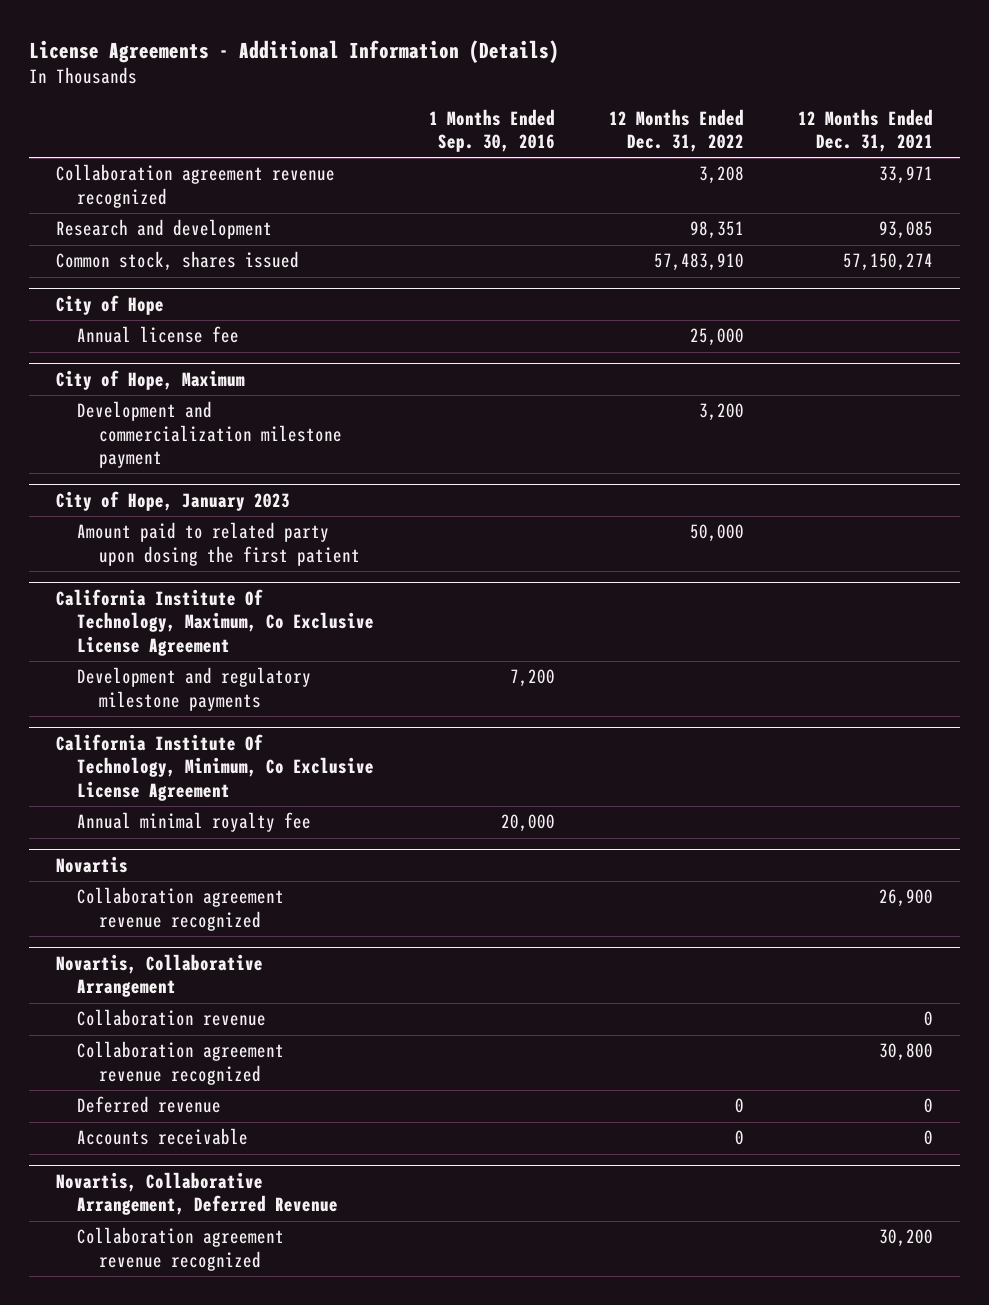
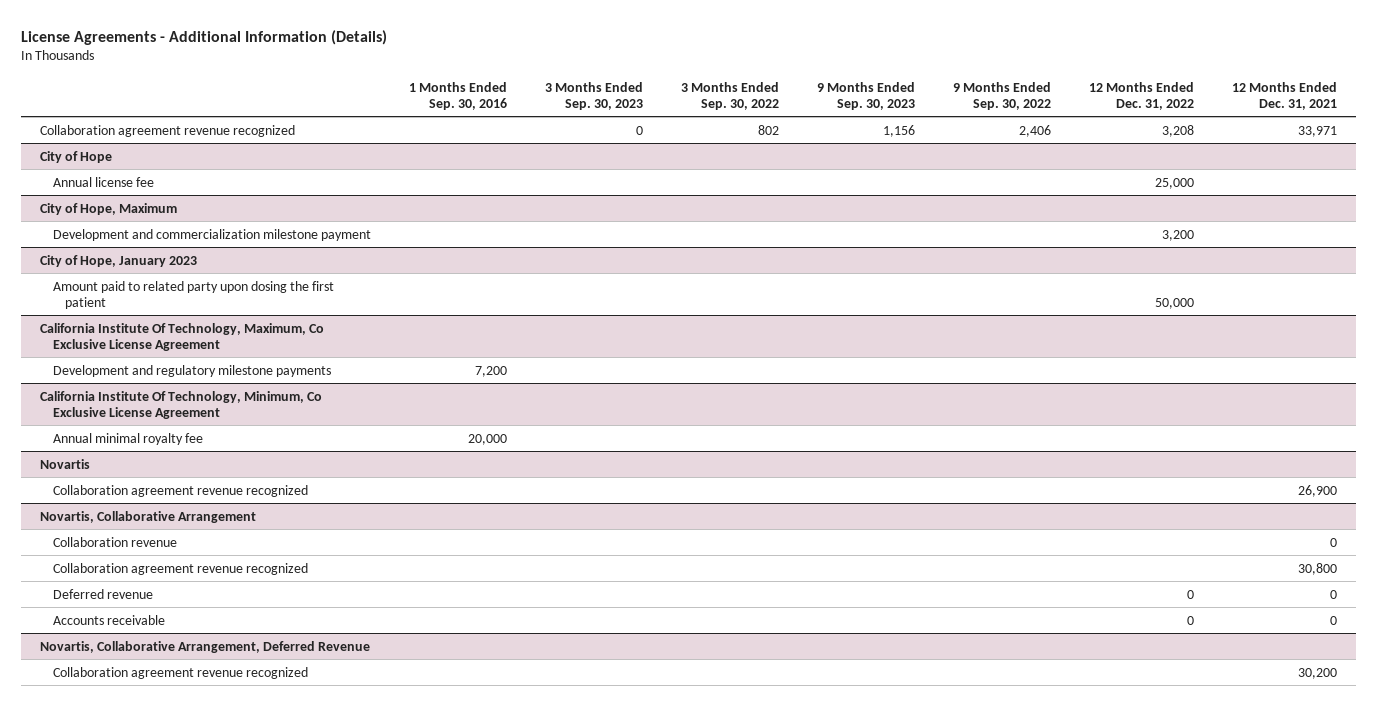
none -> [544,81,643,110] 3 Months Ended Sep. 30, 2023
none -> [680,81,779,110] 3 Months Ended Sep. 30, 2022
none -> [816,81,915,110] 9 Months Ended Sep. 30, 2023
none -> [952,81,1051,110] 9 Months Ended Sep. 30, 2022
[55,219,272,240] Research and development -> none
[55,251,299,272] Common stock, shares issued -> none

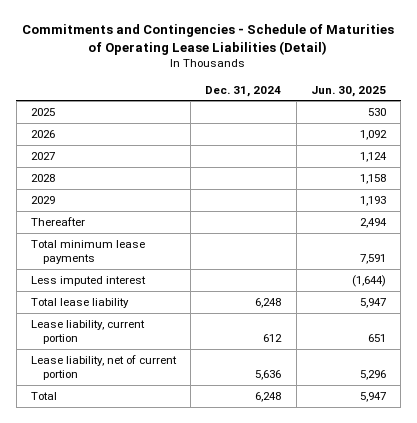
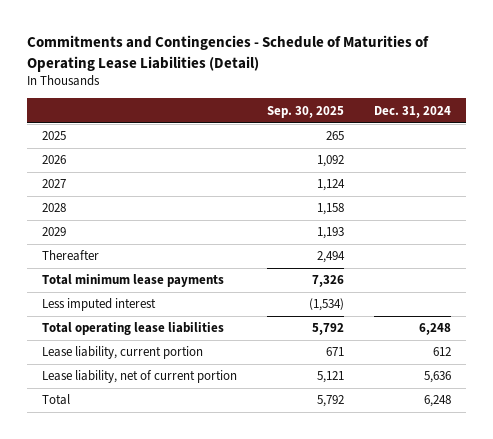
[310,85,386,97] Jun. 30, 2025 -> none
none -> [266,105,344,118] Sep. 30, 2025
[31,297,130,308] Total lease liability -> [41,322,224,336] Total operating lease liabilities

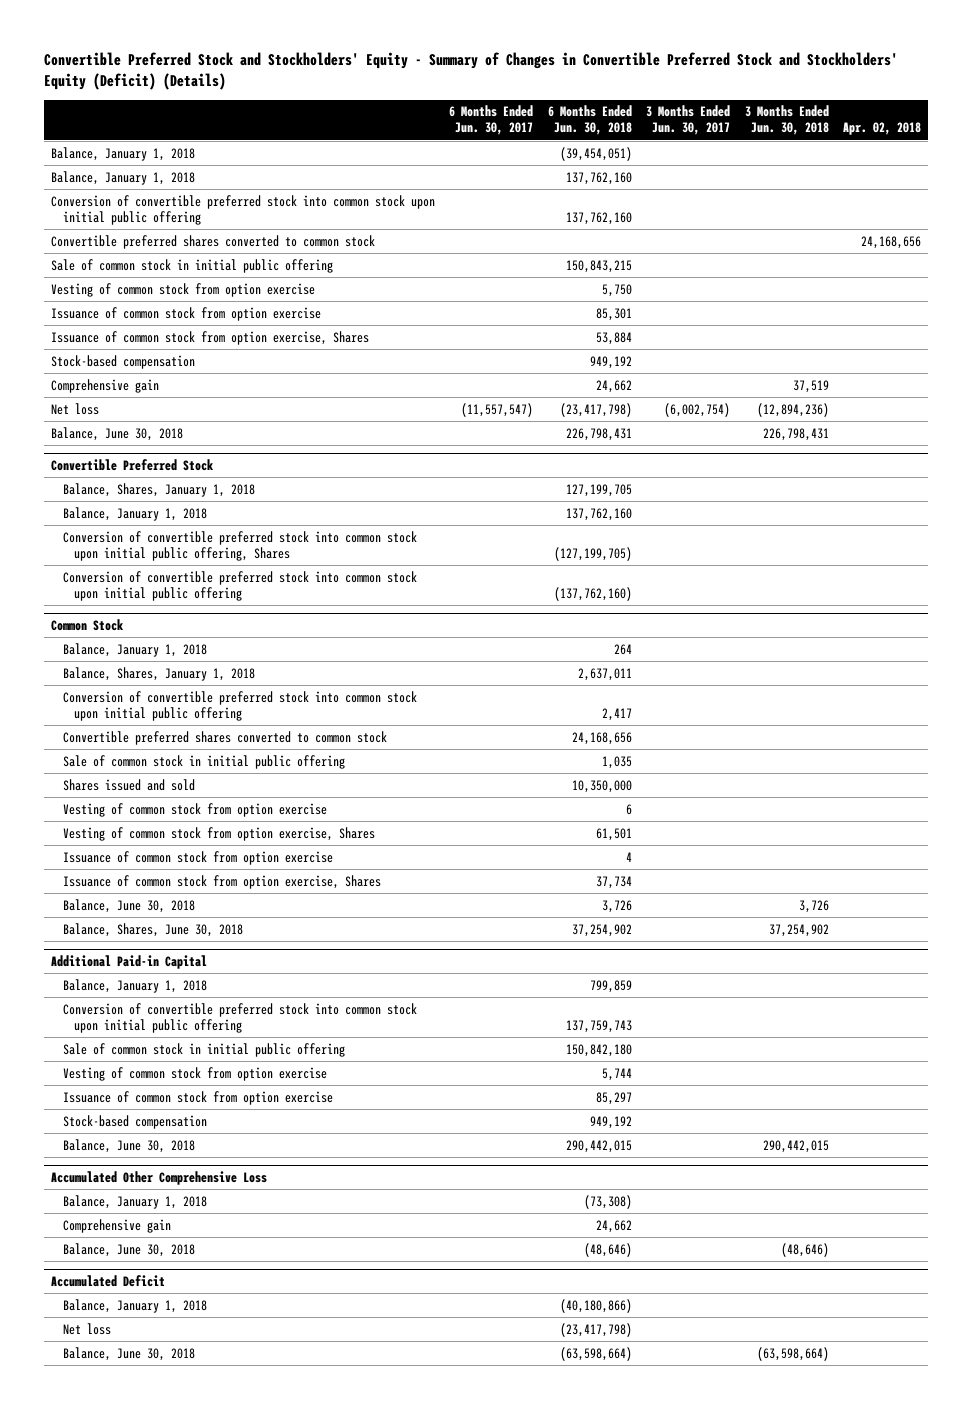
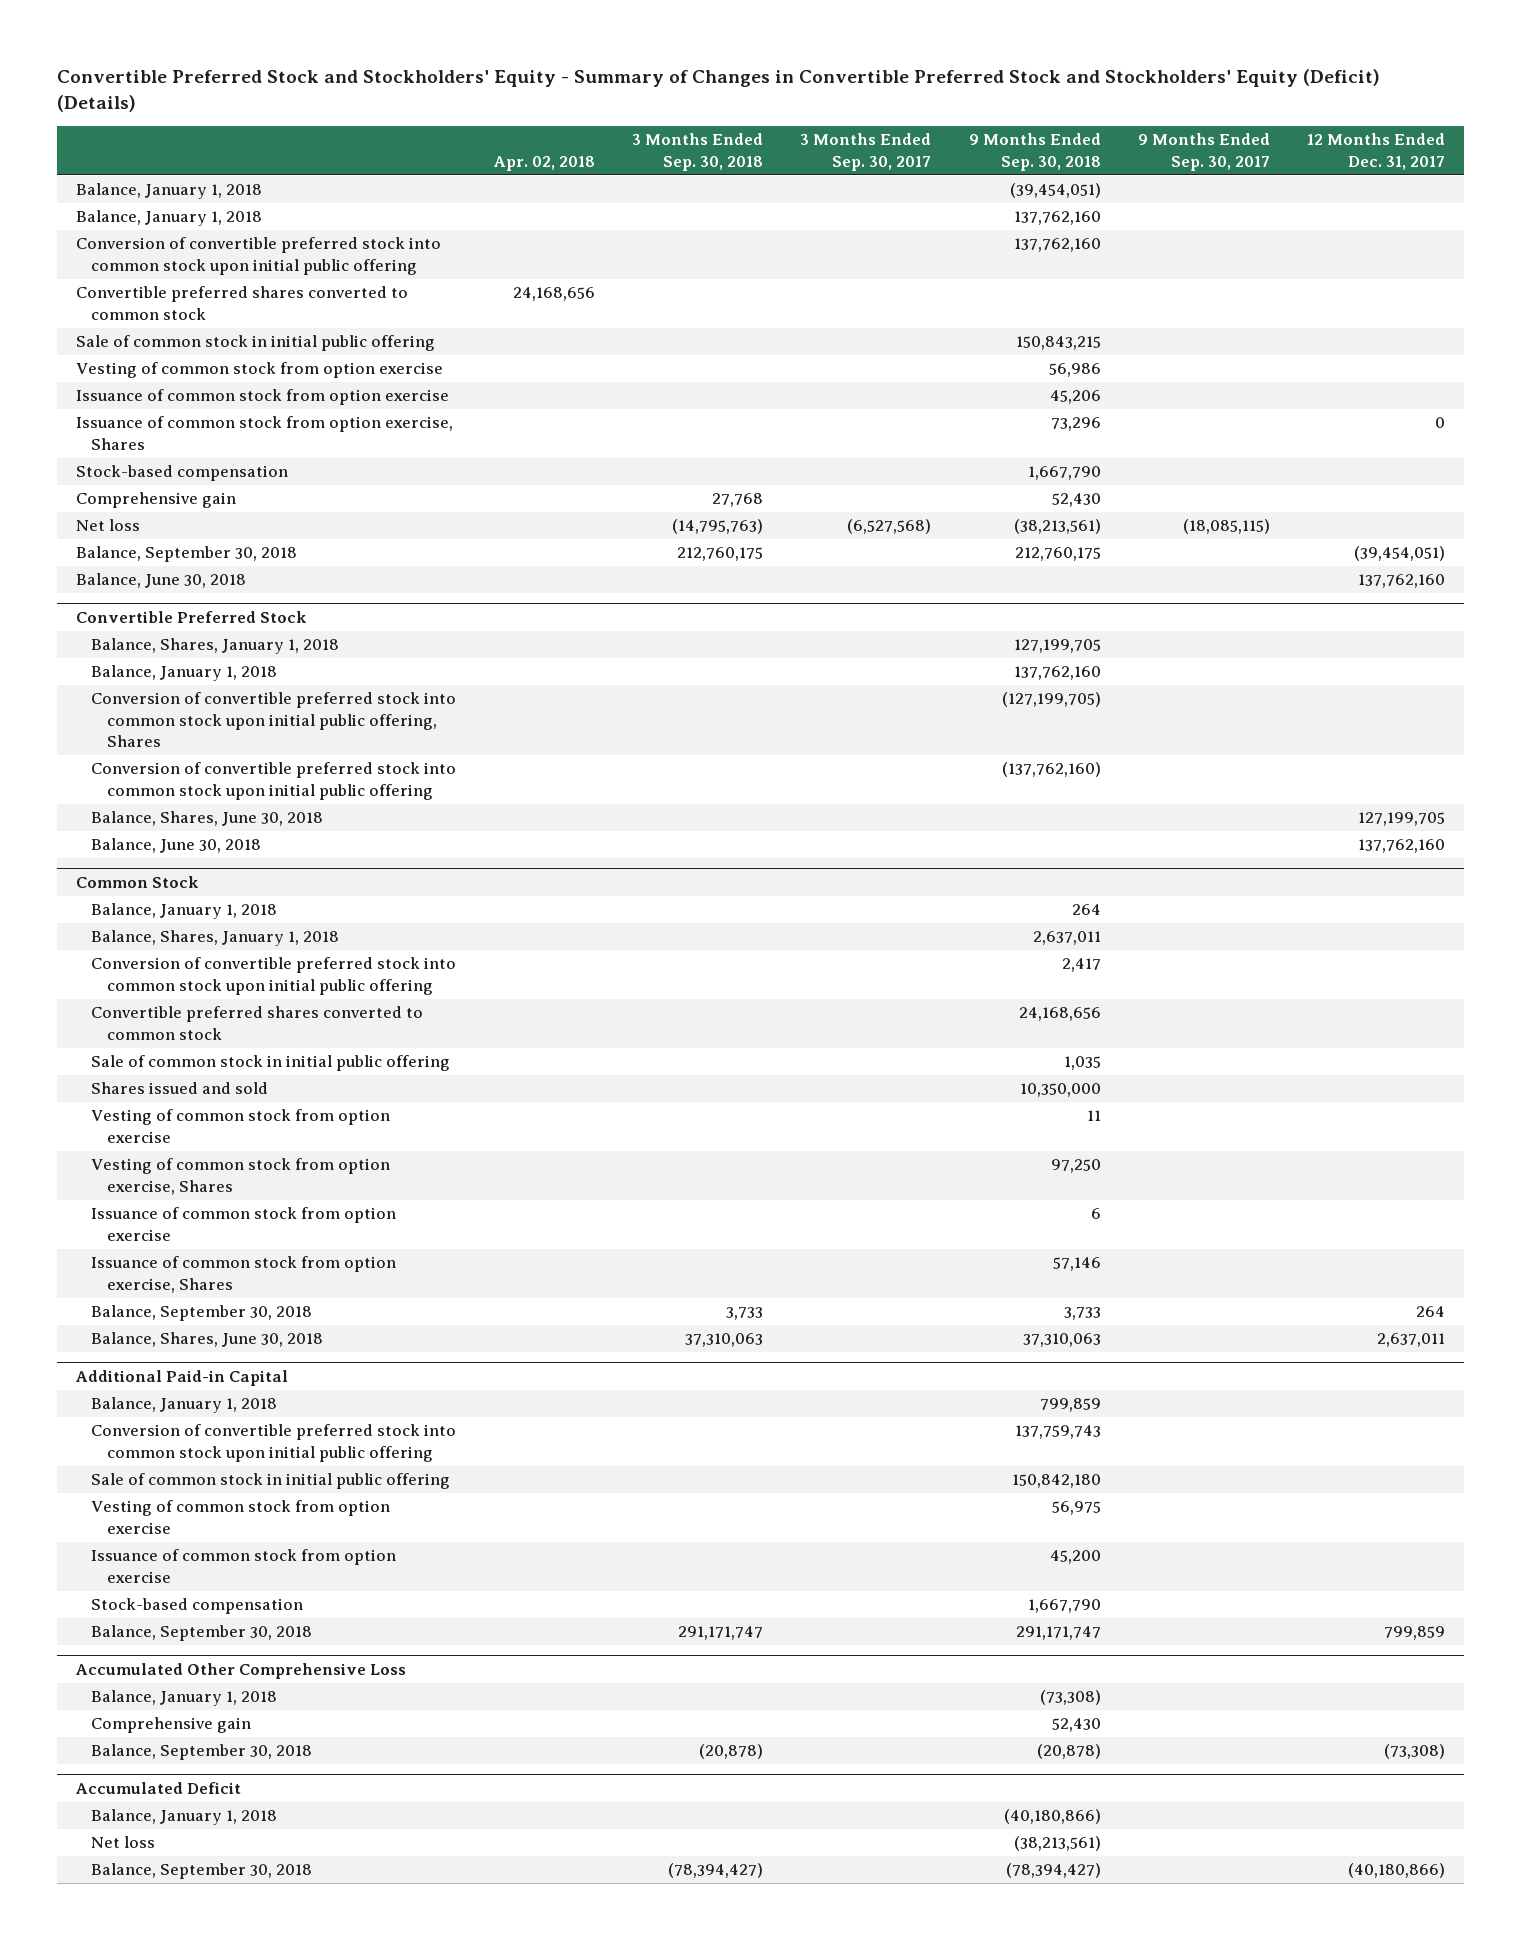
[449,105,534,136] 6 Months Ended Jun. 30, 2017 -> none
[547,105,632,136] 6 Months Ended Jun. 30, 2018 -> none
[646,105,731,136] 3 Months Ended Jun. 30, 2017 -> none
[744,105,829,136] 3 Months Ended Jun. 30, 2018 -> none
none -> [632,133,764,171] 3 Months Ended Sep. 30, 2018
none -> [800,133,932,171] 3 Months Ended Sep. 30, 2017
none -> [968,133,1101,171] 9 Months Ended Sep. 30, 2018
none -> [1137,133,1270,171] 9 Months Ended Sep. 30, 2017
none -> [1307,133,1446,170] 12 Months Ended Dec. 31, 2017
none -> [75,546,297,563] Balance, September 30, 2018
none -> [91,811,324,827] Balance, Shares, June 30, 2018
none -> [91,838,262,854] Balance, June 30, 2018
[62,898,195,913] Balance, June 30, 2018 -> [91,1305,313,1322] Balance, September 30, 2018
[62,1138,195,1153] Balance, June 30, 2018 -> [91,1625,313,1642] Balance, September 30, 2018
[62,1242,195,1257] Balance, June 30, 2018 -> [91,1744,313,1761] Balance, September 30, 2018
[62,1346,195,1361] Balance, June 30, 2018 -> [91,1863,313,1880] Balance, September 30, 2018

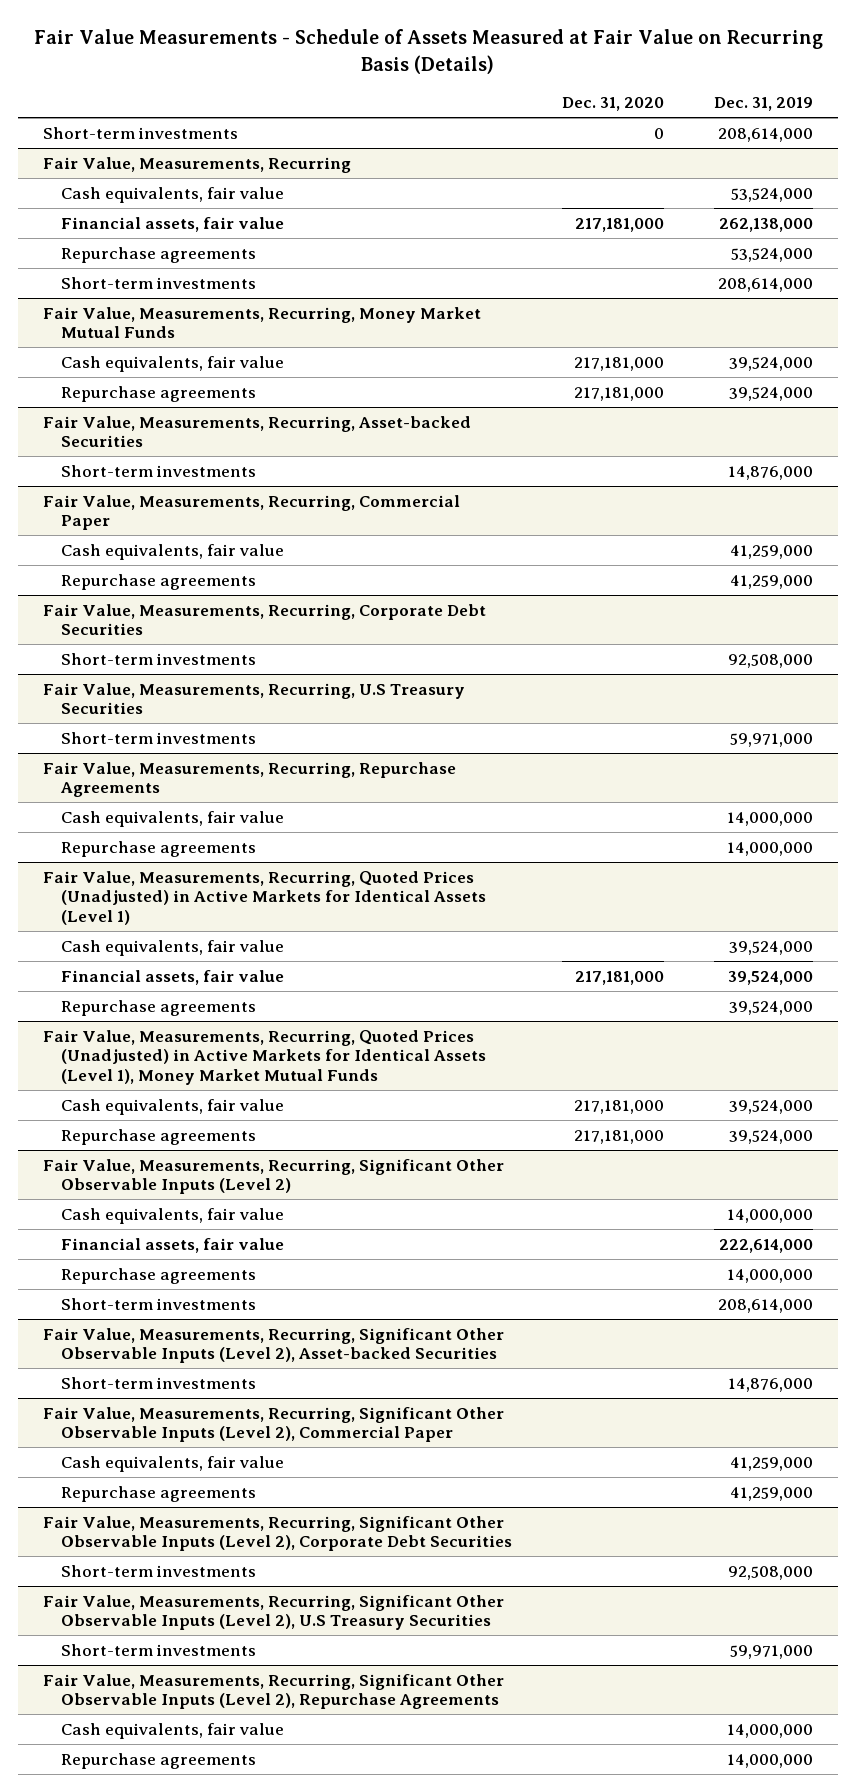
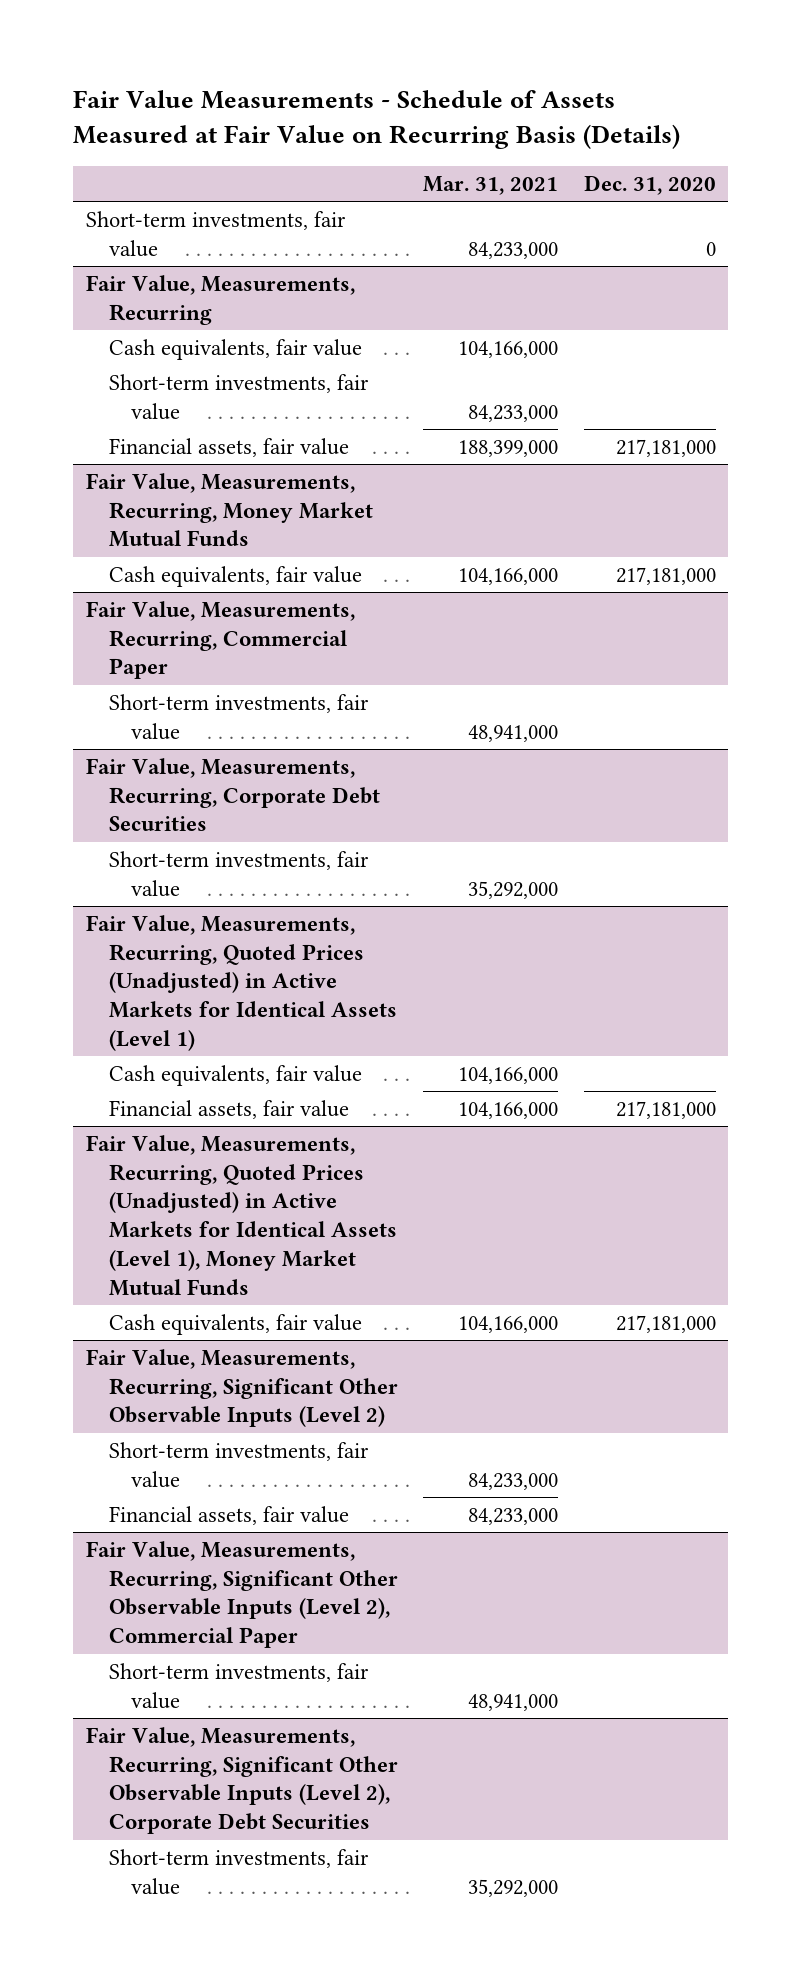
[714,97,814,112] Dec. 31, 2019 -> none
none -> [423,175,559,195] Mar. 31, 2021
[43,126,239,139] Short-term investments -> [85,211,346,257] Short-term investments, fair value
none -> [108,374,369,420] Short-term investments, fair value
[60,246,256,263] Repurchase agreements -> none
[60,276,256,289] Short-term investments -> none
[60,385,256,402] Repurchase agreements -> none
[43,415,472,448] Fair Value, Measurements, Recurring, Asset-backed Securities -> none
[60,464,256,477] Short-term investments -> none
[60,543,284,560] Cash equivalents, fair value -> none
[60,573,256,590] Repurchase agreements -> none
none -> [108,694,369,740] Short-term investments, fair value
[43,682,466,715] Fair Value, Measurements, Recurring, U.S Treasury Securities -> none
[60,731,256,744] Short-term investments -> none
[43,761,457,798] Fair Value, Measurements, Recurring, Repurchase Agreements -> none
[60,810,284,827] Cash equivalents, fair value -> none
[60,840,256,857] Repurchase agreements -> none
[60,652,256,665] Short-term investments -> [108,851,369,897] Short-term investments, fair value
[60,999,256,1016] Repurchase agreements -> none
[60,1128,256,1145] Repurchase agreements -> none
[60,1207,284,1224] Cash equivalents, fair value -> none
none -> [108,1442,369,1488] Short-term investments, fair value
[60,1267,256,1284] Repurchase agreements -> none
[60,1297,256,1310] Short-term investments -> none
[43,1327,505,1364] Fair Value, Measurements, Recurring, Significant Other Observable Inputs (Level 2), Asset-backed Securities -> none
[60,1376,256,1389] Short-term investments -> none
[60,1455,284,1472] Cash equivalents, fair value -> none
[60,1485,256,1502] Repurchase agreements -> none
none -> [108,1663,369,1709] Short-term investments, fair value
[43,1594,505,1631] Fair Value, Measurements, Recurring, Significant Other Observable Inputs (Level 2), U.S Treasury Securities -> none
[60,1643,256,1656] Short-term investments -> none
[43,1673,505,1710] Fair Value, Measurements, Recurring, Significant Other Observable Inputs (Level 2), Repurchase Agreements -> none
[60,1722,284,1739] Cash equivalents, fair value -> none
[60,1752,256,1769] Repurchase agreements -> none
[60,1564,256,1577] Short-term investments -> [108,1849,369,1895] Short-term investments, fair value

